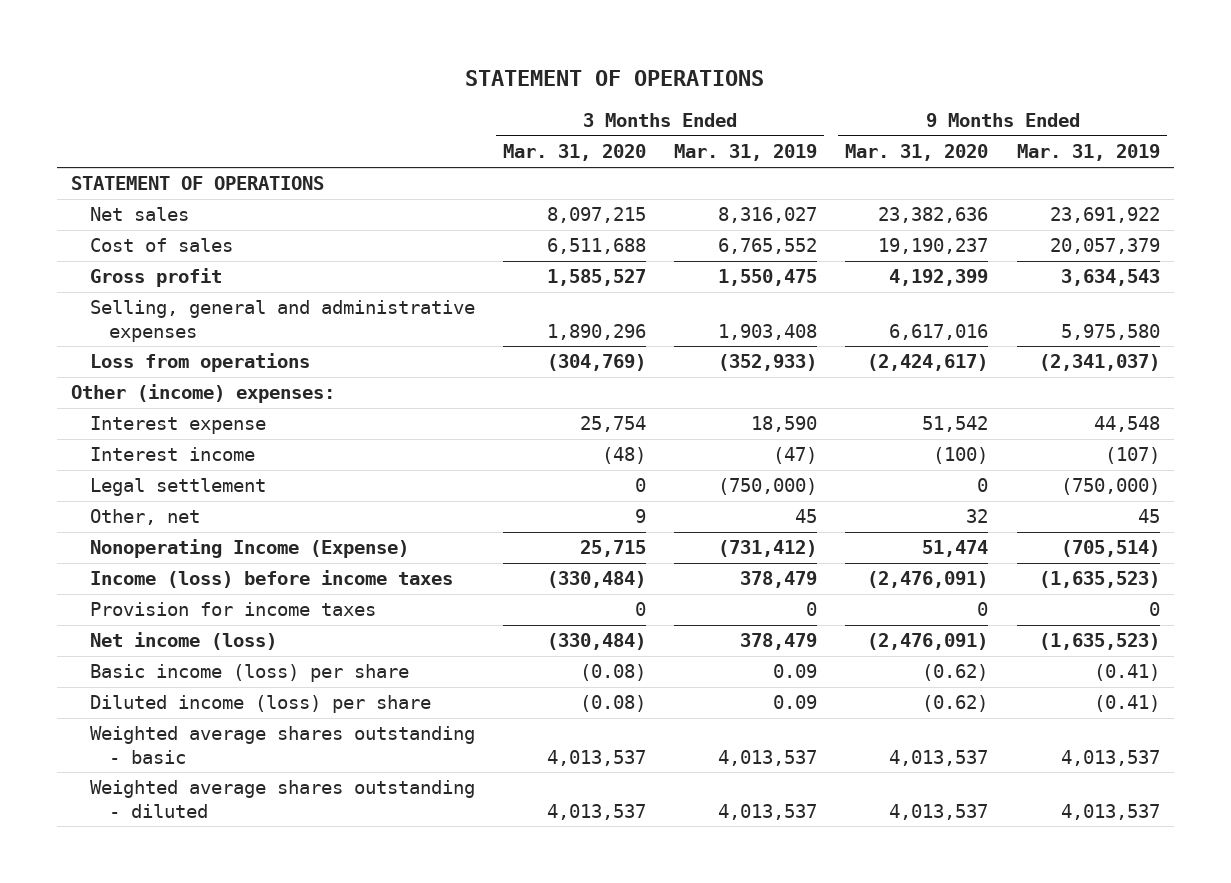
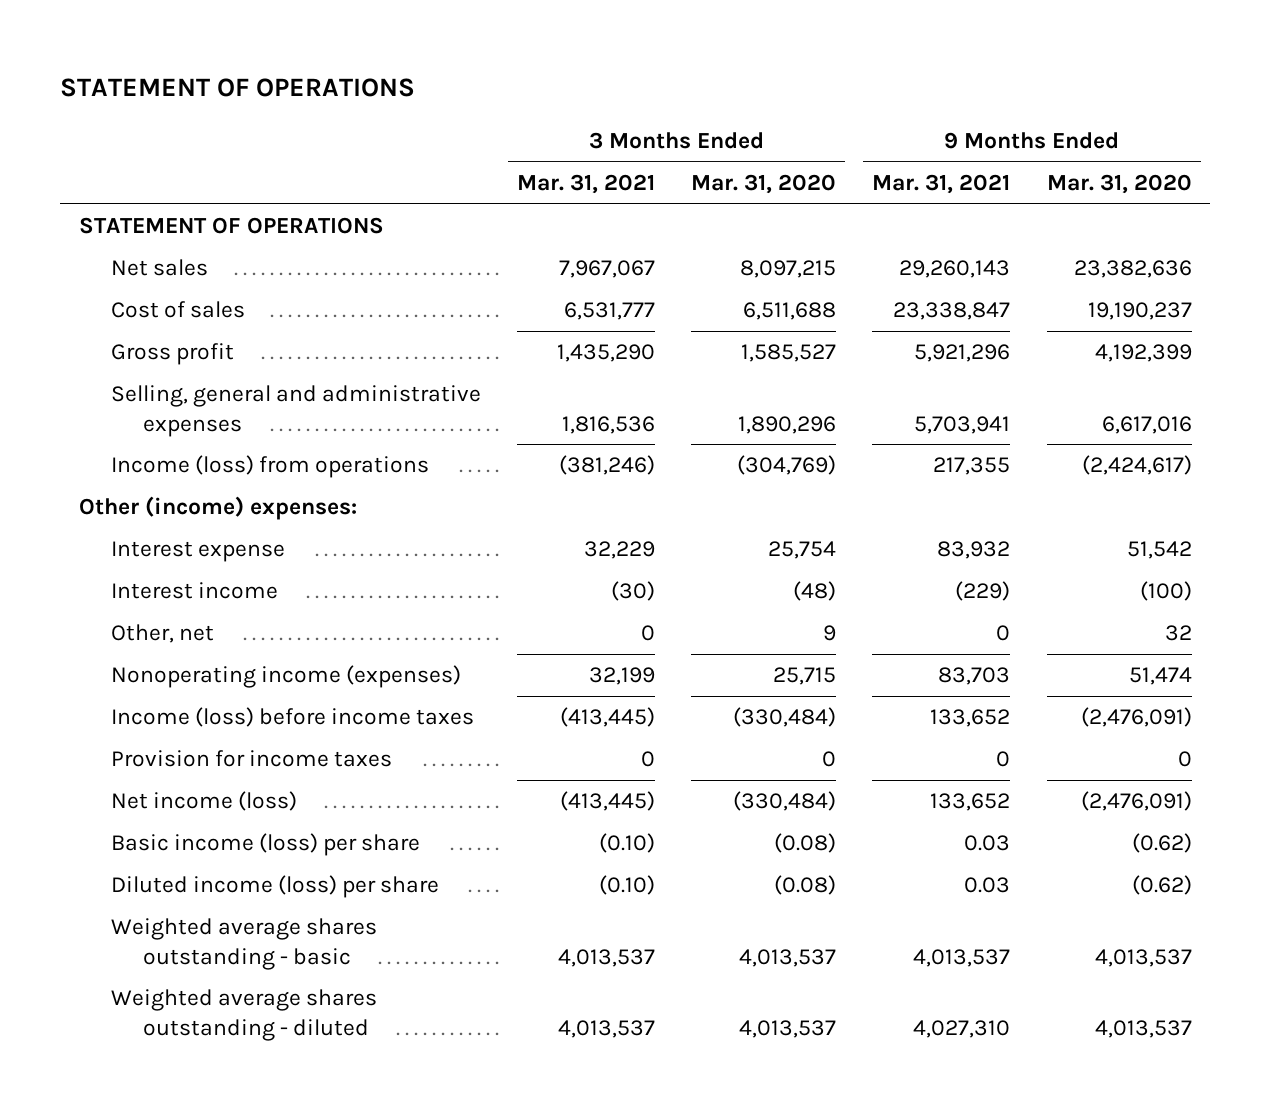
[674,144,818,162] Mar. 31, 2019 -> none
[1016,144,1160,162] Mar. 31, 2019 -> none
none -> [516,174,655,195] Mar. 31, 2021
none -> [872,174,1011,195] Mar. 31, 2021
[90,353,311,373] Loss from operations -> [110,455,429,479] Income (loss) from operations
[90,478,267,497] Legal settlement -> none
[90,539,410,559] Nonoperating Income (Expense) -> [110,665,461,689] Nonoperating income (expenses)

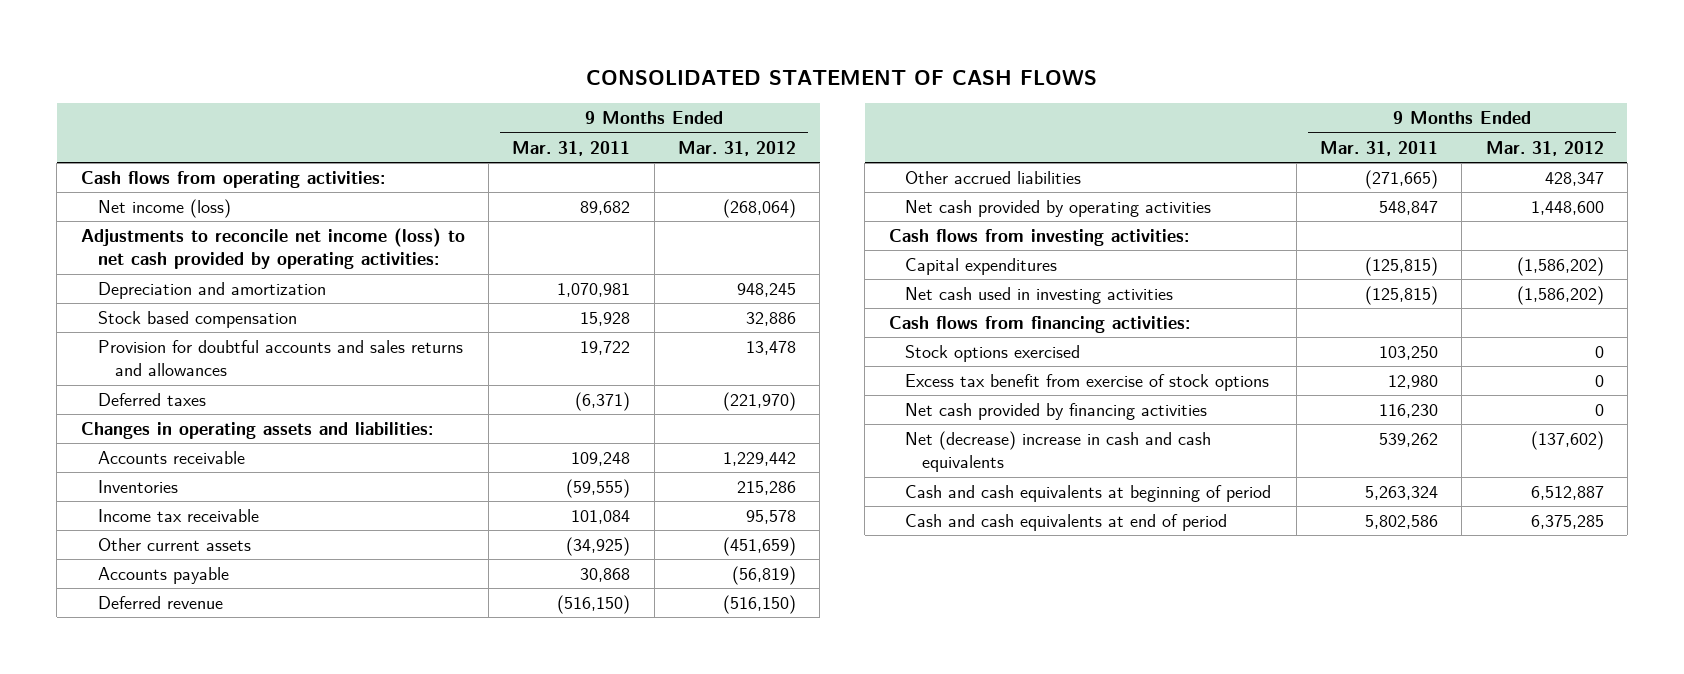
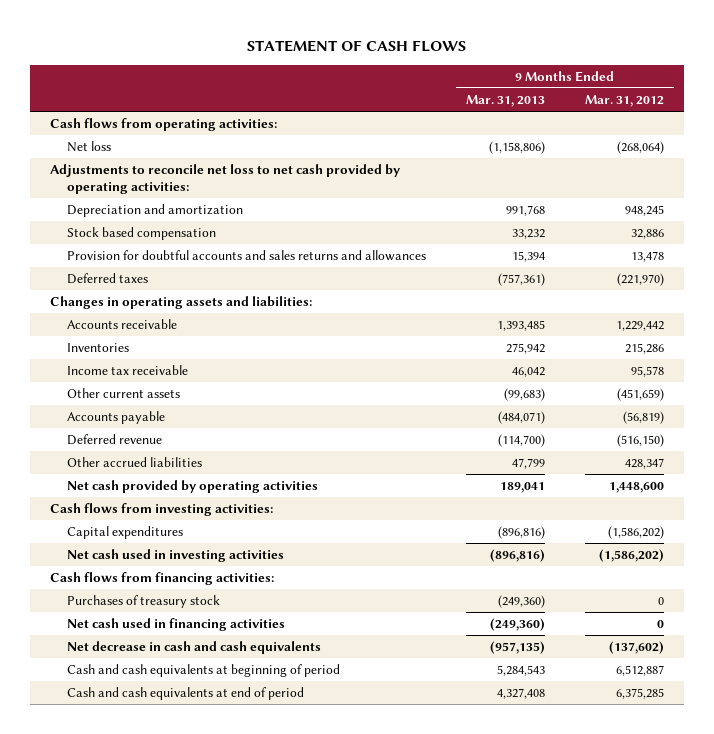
[586,70,1098,86] CONSOLIDATED STATEMENT OF CASH FLOWS -> [246,40,466,53] STATEMENT OF CASH FLOWS
[512,140,631,156] Mar. 31, 2011 -> none
none -> [465,95,545,108] Mar. 31, 2013
[97,199,231,219] Net income (loss) -> [66,141,111,153] Net loss
[80,228,465,270] Adjustments to reconcile net income (loss) to net cash provided by operating activities: -> [50,164,401,194] Adjustments to reconcile net loss to net cash provided by operating activities:
[905,345,1081,363] Stock options exercised -> none
[905,374,1270,392] Excess tax benefit from exercise of stock options -> none
none -> [66,595,220,609] Purchases of treasury stock
[905,403,1208,421] Net cash provided by financing activities -> [66,618,285,632] Net cash used in financing activities
[905,431,1212,473] Net (decrease) increase in cash and cash equivalents -> [66,641,321,655] Net decrease in cash and cash equivalents

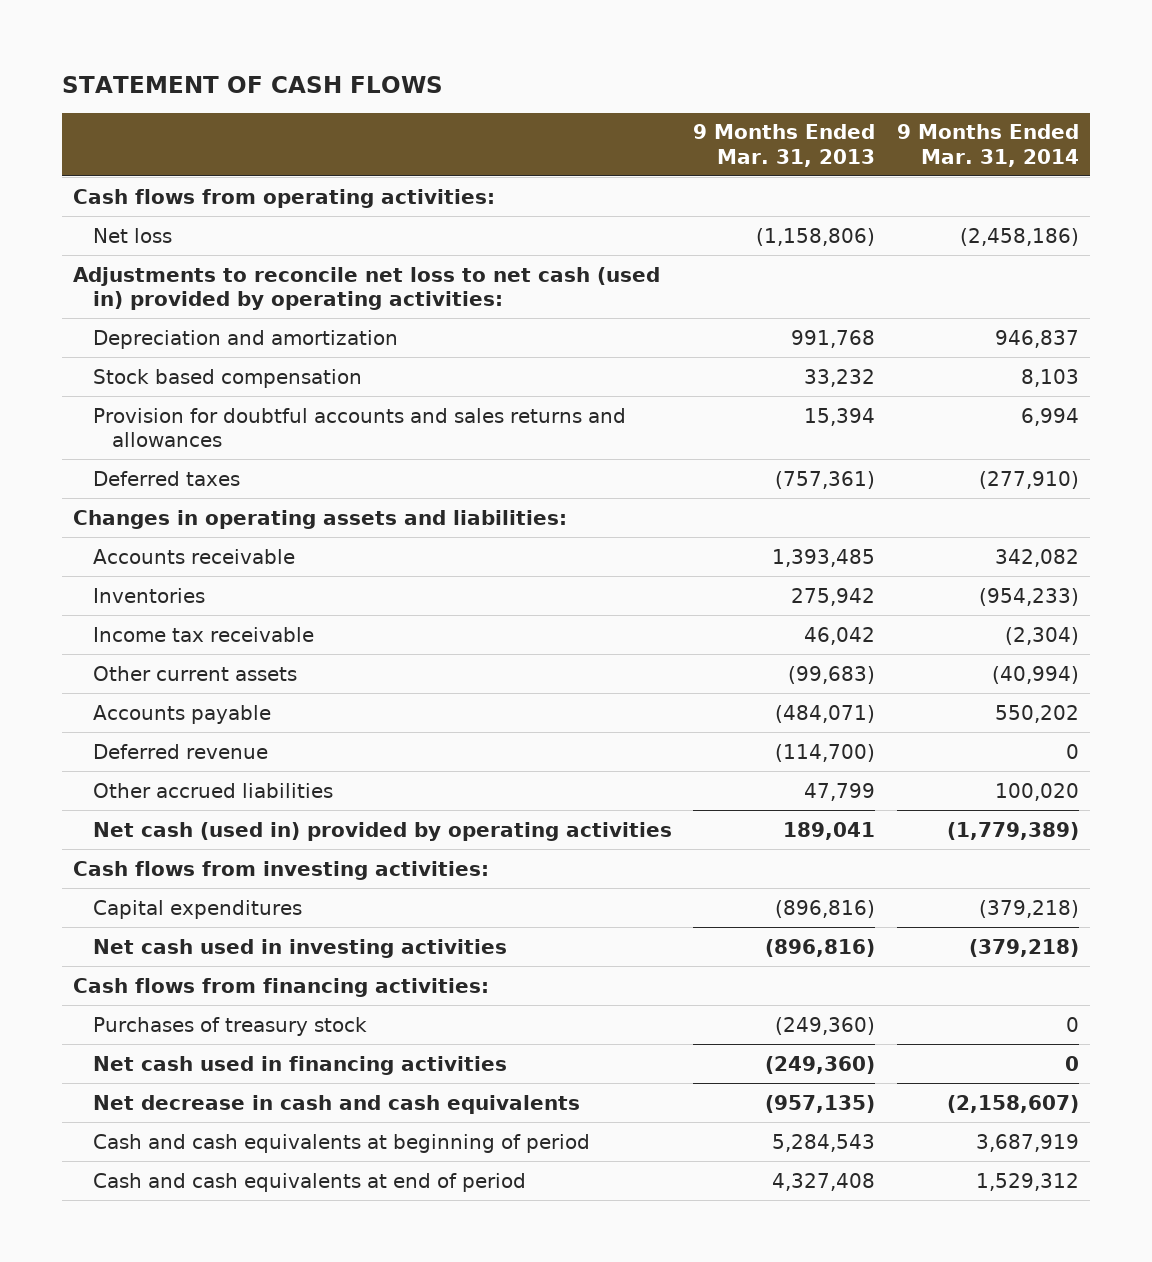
[584,95,664,108] Mar. 31, 2012 -> none
none -> [897,124,1080,167] 9 Months Ended Mar. 31, 2014
[50,164,401,194] Adjustments to reconcile net loss to net cash provided by operating activities: -> [73,266,661,311] Adjustments to reconcile net loss to net cash (used in) provided by operating activities:
[66,480,318,494] Net cash provided by operating activities -> [92,821,672,841] Net cash (used in) provided by operating activities

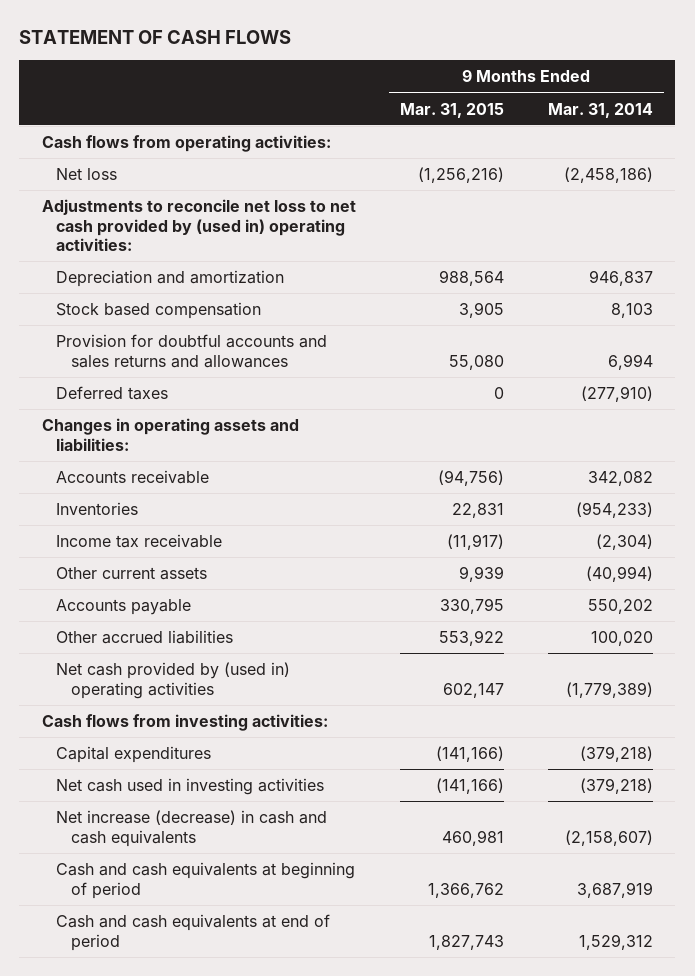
[693,124,876,167] 9 Months Ended Mar. 31, 2013 -> none
none -> [399,102,504,118] Mar. 31, 2015
[73,266,661,311] Adjustments to reconcile net loss to net cash (used in) provided by operating activities: -> [41,198,356,252] Adjustments to reconcile net loss to net cash provided by (used in) operating activities:
[92,743,268,759] Deferred revenue -> none
[92,821,672,841] Net cash (used in) provided by operating activities -> [56,661,291,699] Net cash provided by (used in) operating activities
[73,977,490,997] Cash flows from financing activities: -> none
[92,1016,367,1036] Purchases of treasury stock -> none
[92,1055,507,1075] Net cash used in financing activities -> none
[92,1094,580,1114] Net decrease in cash and cash equivalents -> [56,809,328,847] Net increase (decrease) in cash and cash equivalents

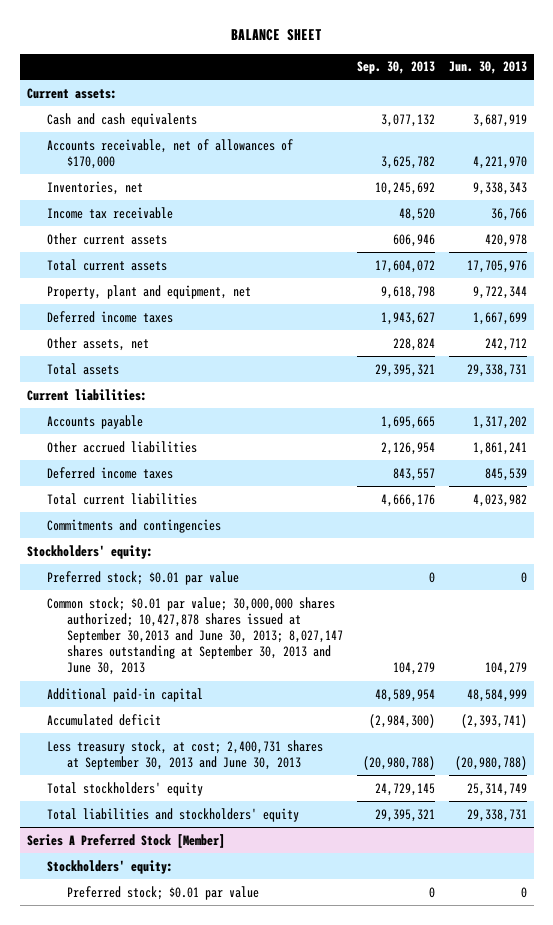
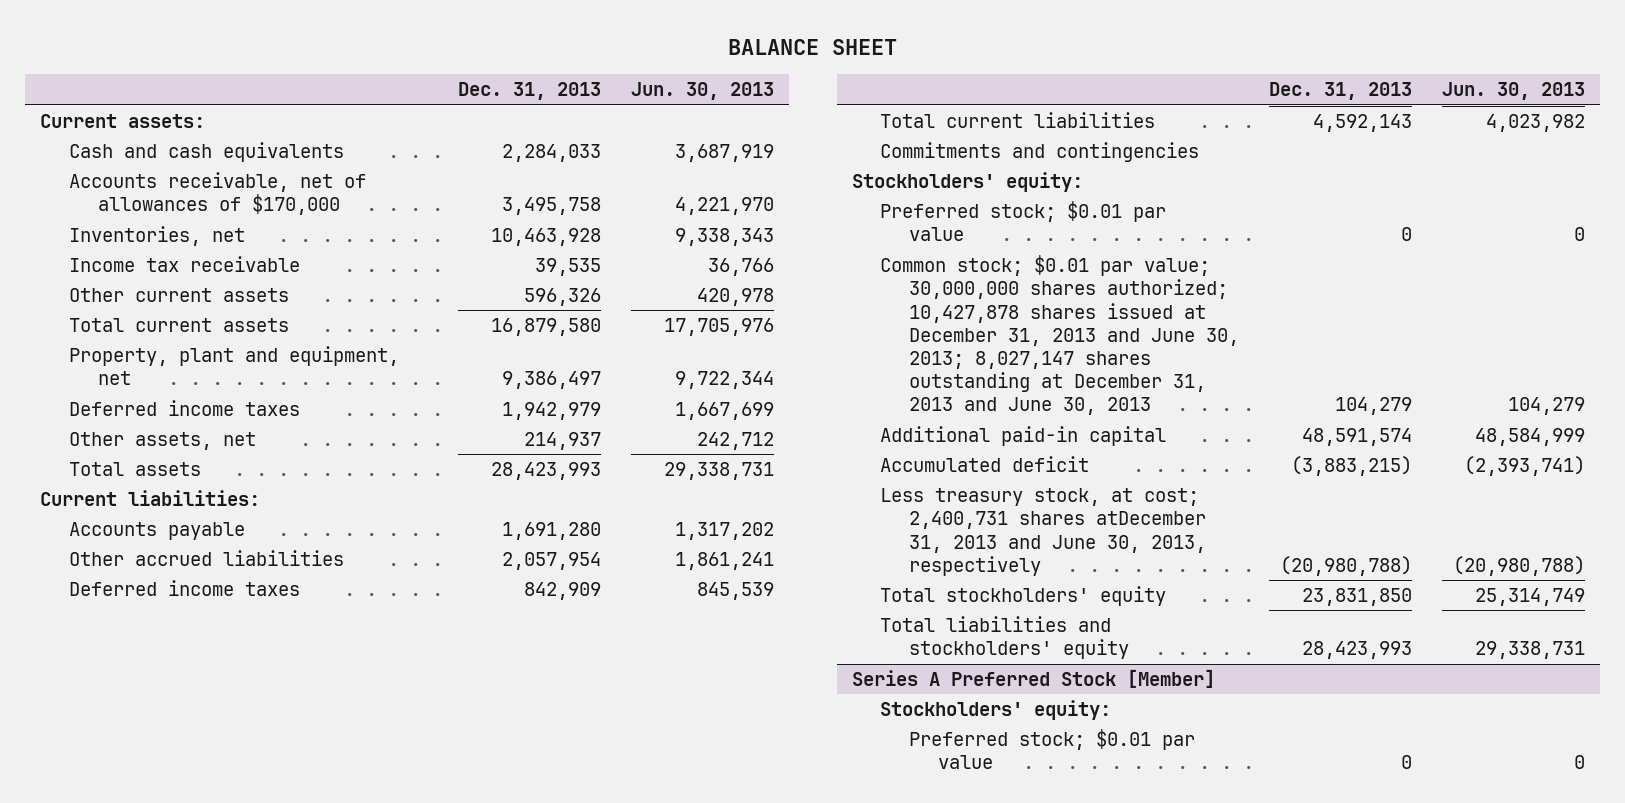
[356,61,435,75] Sep. 30, 2013 -> none
none -> [457,82,601,101] Dec. 31, 2013
[46,596,343,676] Common stock; $0.01 par value; 30,000,000 shares authorized; 10,427,878 shares issued at September 30,2013 and June 30, 2013; 8,027,147 shares outstanding at September 30, 2013 and June 30, 2013 -> [880,255,1240,416] Common stock; $0.01 par value; 30,000,000 shares authorized; 10,427,878 shares issued at December 31, 2013 and June 30, 2013; 8,027,147 shares outstanding at December 31, 2013 and June 30, 2013
[46,739,323,770] Less treasury stock, at cost; 2,400,731 shares at September 30, 2013 and June 30, 2013 -> [880,488,1207,576] Less treasury stock, at cost; 2,400,731 shares atDecember 31, 2013 and June 30, 2013, respectively

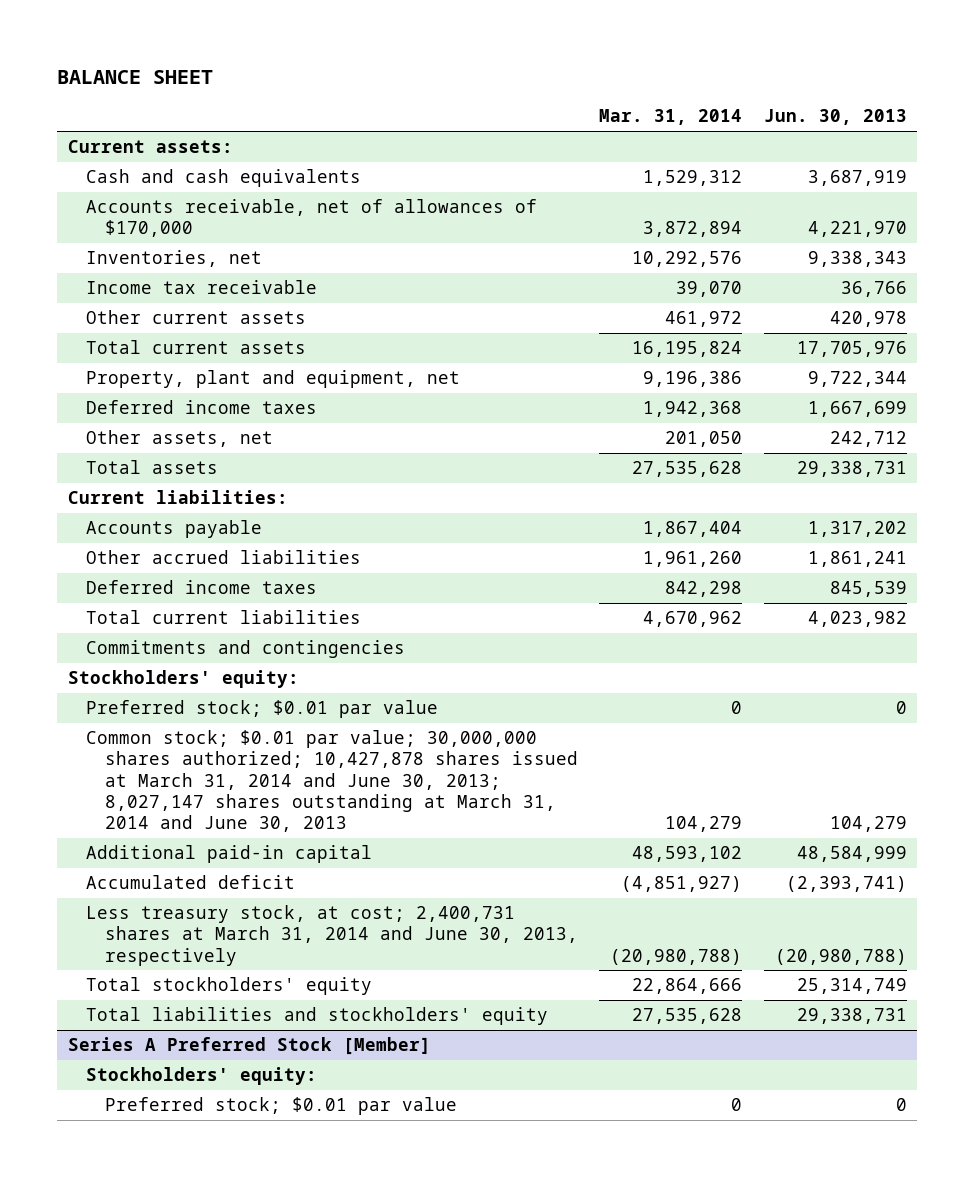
[457,82,601,101] Dec. 31, 2013 -> none
none -> [599,109,743,126] Mar. 31, 2014
[880,255,1240,416] Common stock; $0.01 par value; 30,000,000 shares authorized; 10,427,878 shares issued at December 31, 2013 and June 30, 2013; 8,027,147 shares outstanding at December 31, 2013 and June 30, 2013 -> [86,730,578,832] Common stock; $0.01 par value; 30,000,000 shares authorized; 10,427,878 shares issued at March 31, 2014 and June 30, 2013; 8,027,147 shares outstanding at March 31, 2014 and June 30, 2013
[880,488,1207,576] Less treasury stock, at cost; 2,400,731 shares atDecember 31, 2013 and June 30, 2013, respectively -> [86,905,578,966] Less treasury stock, at cost; 2,400,731 shares at March 31, 2014 and June 30, 2013, respectively

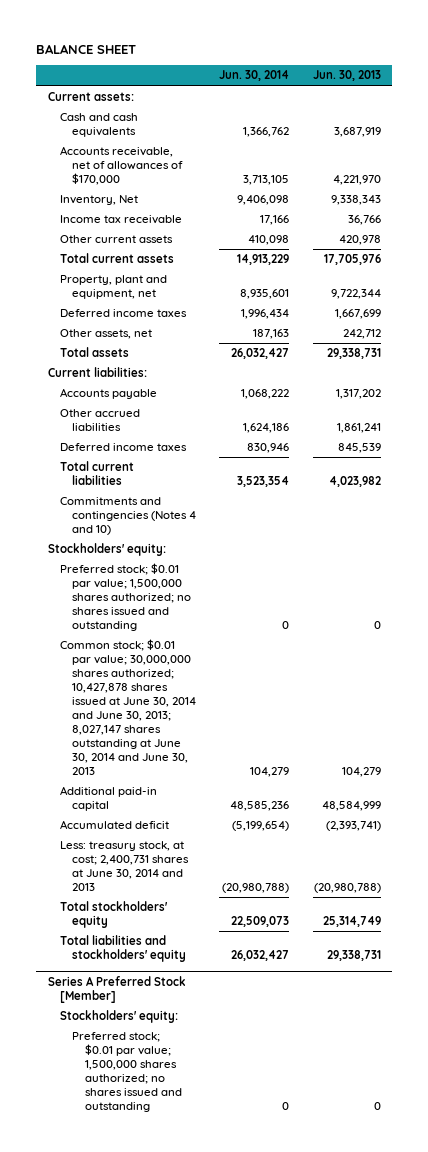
[599,109,743,126] Mar. 31, 2014 -> none
none -> [219,70,290,82] Jun. 30, 2014
[86,250,263,268] Inventories, net -> [59,195,138,206] Inventory, Net
[86,640,406,659] Commitments and contingencies -> [59,497,197,536] Commitments and contingencies (Notes 4 and 10)
[86,700,439,719] Preferred stock; $0.01 par value -> [59,563,192,632] Preferred stock; $0.01 par value; 1,500,000 shares authorized; no shares issued and outstanding
[86,730,578,832] Common stock; $0.01 par value; 30,000,000 shares authorized; 10,427,878 shares issued at March 31, 2014 and June 30, 2013; 8,027,147 shares outstanding at March 31, 2014 and June 30, 2013 -> [59,639,197,776] Common stock; $0.01 par value; 30,000,000 shares authorized; 10,427,878 shares issued at June 30, 2014 and June 30, 2013; 8,027,147 shares outstanding at June 30, 2014 and June 30, 2013
[86,905,578,966] Less treasury stock, at cost; 2,400,731 shares at March 31, 2014 and June 30, 2013, respectively -> [59,841,190,892] Less: treasury stock, at cost; 2,400,731 shares at June 30, 2014 and 2013
[104,1097,457,1116] Preferred stock; $0.01 par value -> [72,1032,182,1113] Preferred stock; $0.01 par value; 1,500,000 shares authorized; no shares issued and outstanding

